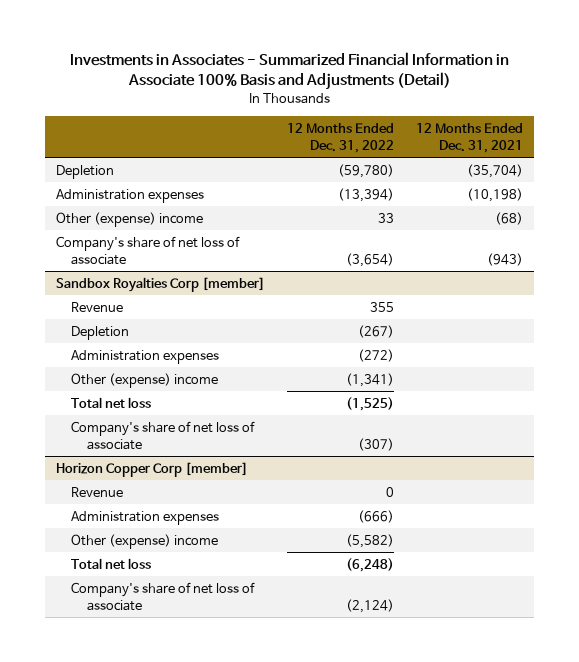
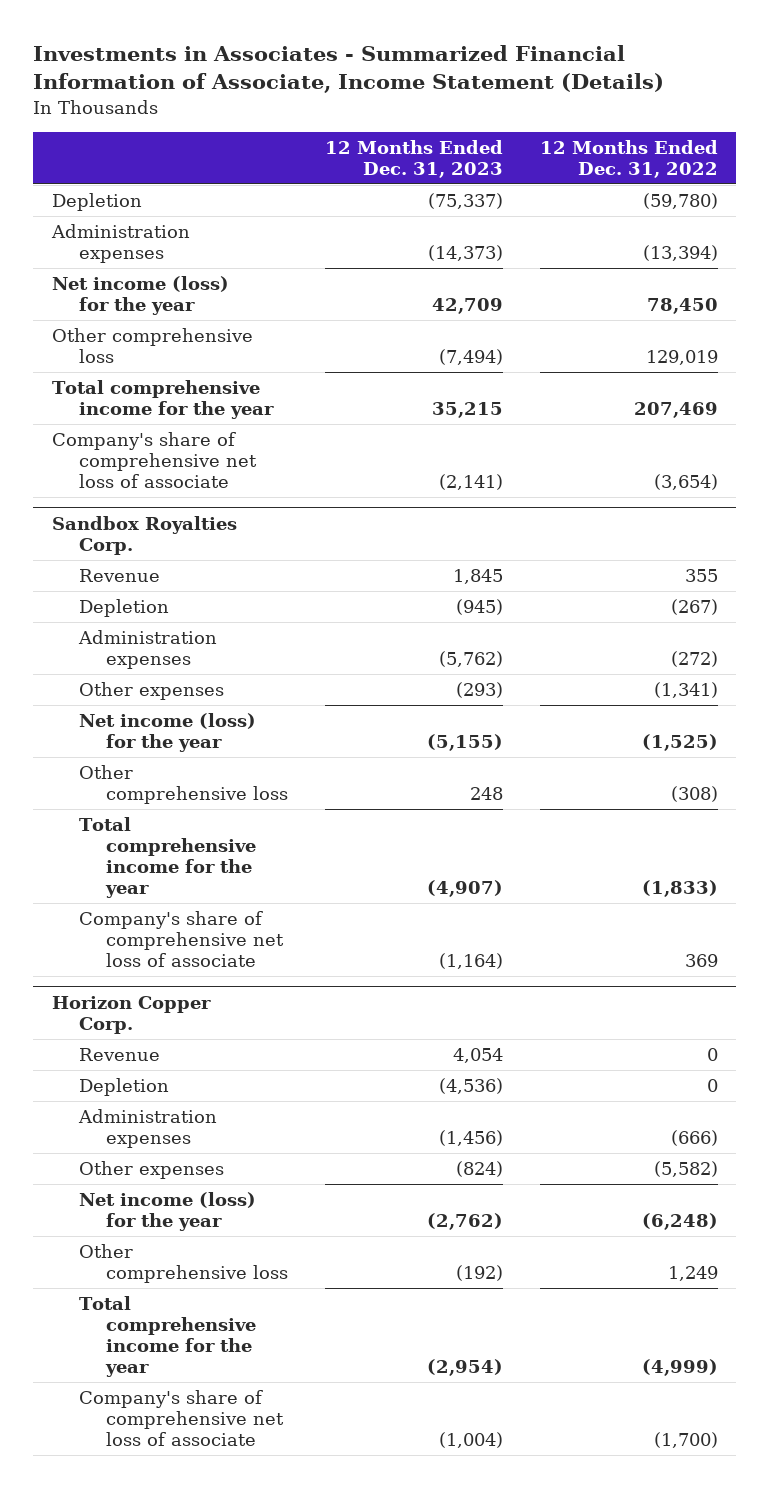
[69,52,509,91] Investments in Associates - Summarized Financial Information in Associate 100% Basis and Adjustments (Detail) -> [33,45,665,94] Investments in Associates - Summarized Financial Information of Associate, Income Statement (Details)
[416,122,524,153] 12 Months Ended Dec. 31, 2021 -> none
none -> [324,140,503,178] 12 Months Ended Dec. 31, 2023
[55,211,203,227] Other (expense) income -> none
none -> [51,276,229,316] Net income (loss) for the year
none -> [51,328,253,364] Other comprehensive loss
none -> [51,380,274,420] Total comprehensive income for the year
[55,235,240,265] Company's share of net loss of associate -> [51,432,257,489] Company's share of comprehensive net loss of associate
[55,276,265,292] Sandbox Royalties Corp [member] -> [51,515,237,555] Sandbox Royalties Corp.
[71,372,219,388] Other (expense) income -> [78,682,224,701] Other expenses
[71,396,152,408] Total net loss -> [78,713,256,753] Net income (loss) for the year
none -> [78,765,288,805] Other comprehensive loss
none -> [78,817,256,899] Total comprehensive income for the year
[71,420,256,450] Company's share of net loss of associate -> [78,911,284,968] Company's share of comprehensive net loss of associate
[358,437,395,451] (307) -> [684,954,718,968] 369
[55,461,248,477] Horizon Copper Corp [member] -> [51,995,211,1034] Horizon Copper Corp.
none -> [78,1078,169,1097] Depletion
[71,533,219,549] Other (expense) income -> [78,1161,224,1180] Other expenses
[71,557,152,569] Total net loss -> [78,1192,256,1232] Net income (loss) for the year
none -> [78,1244,288,1284] Other comprehensive loss
none -> [78,1296,256,1378] Total comprehensive income for the year
[71,581,256,611] Company's share of net loss of associate -> [78,1390,284,1447] Company's share of comprehensive net loss of associate
[346,598,395,613] (2,124) -> [653,1432,718,1449] (1,700)

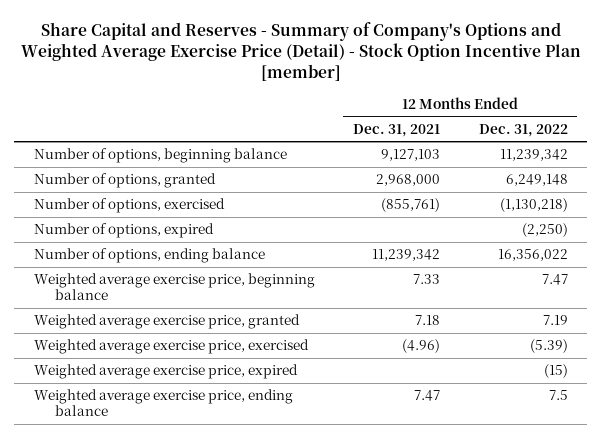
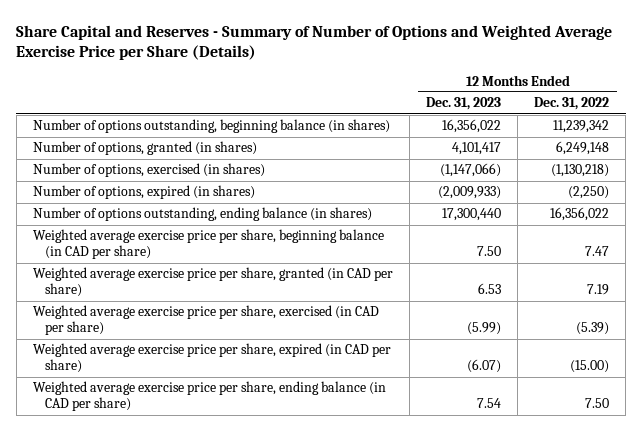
[20,21,581,82] Share Capital and Reserves - Summary of Company's Options and Weighted Average Exercise Price (Detail) - Stock Option Incentive Plan [member] -> [16,24,613,61] Share Capital and Reserves - Summary of Number of Options and Weighted Average Exercise Price per Share (Details)
[353,123,441,137] Dec. 31, 2021 -> none
none -> [425,97,501,111] Dec. 31, 2023
[33,148,287,164] Number of options, beginning balance -> [32,119,390,134] Number of options outstanding, beginning balance (in shares)
[33,173,216,189] Number of options, granted -> [32,141,257,156] Number of options, granted (in shares)
[33,198,225,214] Number of options, exercised -> [32,163,265,178] Number of options, exercised (in shares)
[33,223,214,239] Number of options, expired -> [32,185,255,200] Number of options, expired (in shares)
[33,248,265,264] Number of options, ending balance -> [32,207,372,222] Number of options outstanding, ending balance (in shares)
[33,273,315,301] Weighted average exercise price, beginning balance -> [32,229,384,260] Weighted average exercise price per share, beginning balance (in CAD per share)
[33,314,300,330] Weighted average exercise price, granted -> [32,267,393,298] Weighted average exercise price per share, granted (in CAD per share)
[33,339,309,355] Weighted average exercise price, exercised -> [32,305,379,336] Weighted average exercise price per share, exercised (in CAD per share)
[33,364,298,380] Weighted average exercise price, expired -> [32,343,391,374] Weighted average exercise price per share, expired (in CAD per share)
[543,364,568,379] (15) -> [570,360,610,374] (15.00)
[33,389,293,417] Weighted average exercise price, ending balance -> [32,381,386,412] Weighted average exercise price per share, ending balance (in CAD per share)
[548,390,568,401] 7.5 -> [585,398,610,409] 7.50

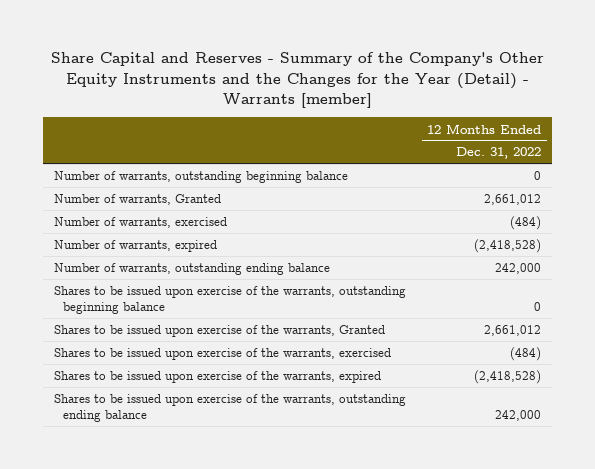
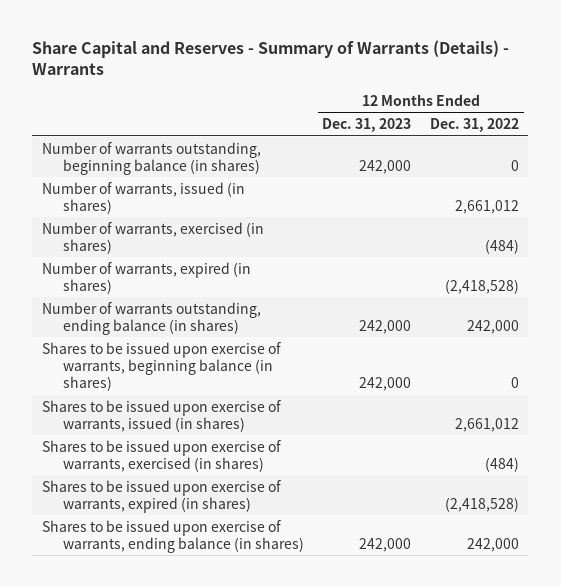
[50,52,544,109] Share Capital and Reserves - Summary of the Company's Other Equity Instruments and the Changes for the Year (Detail) - Warrants [member] -> [32,39,510,76] Share Capital and Reserves - Summary of Warrants (Details) - Warrants
none -> [322,118,412,133] Dec. 31, 2023
[53,171,348,184] Number of warrants, outstanding beginning balance -> [41,141,261,175] Number of warrants outstanding, beginning balance (in shares)
[53,194,221,206] Number of warrants, Granted -> [41,181,245,214] Number of warrants, issued (in shares)
[53,217,227,229] Number of warrants, exercised -> [41,221,264,254] Number of warrants, exercised (in shares)
[53,240,217,253] Number of warrants, expired -> [41,261,251,294] Number of warrants, expired (in shares)
[53,263,330,276] Number of warrants, outstanding ending balance -> [41,301,261,335] Number of warrants outstanding, ending balance (in shares)
[53,286,406,314] Shares to be issued upon exercise of the warrants, outstanding beginning balance -> [41,341,281,392] Shares to be issued upon exercise of warrants, beginning balance (in shares)
[53,325,385,338] Shares to be issued upon exercise of the warrants, Granted -> [41,399,281,432] Shares to be issued upon exercise of warrants, issued (in shares)
[53,348,391,361] Shares to be issued upon exercise of the warrants, exercised -> [41,439,281,472] Shares to be issued upon exercise of warrants, exercised (in shares)
[53,371,381,384] Shares to be issued upon exercise of the warrants, expired -> [41,479,281,513] Shares to be issued upon exercise of warrants, expired (in shares)
[53,394,406,422] Shares to be issued upon exercise of the warrants, outstanding ending balance -> [41,519,304,553] Shares to be issued upon exercise of warrants, ending balance (in shares)

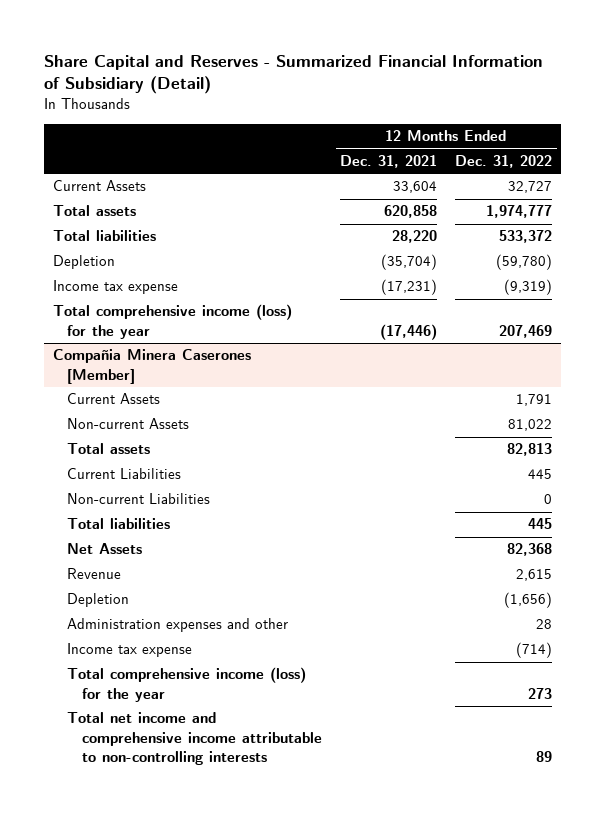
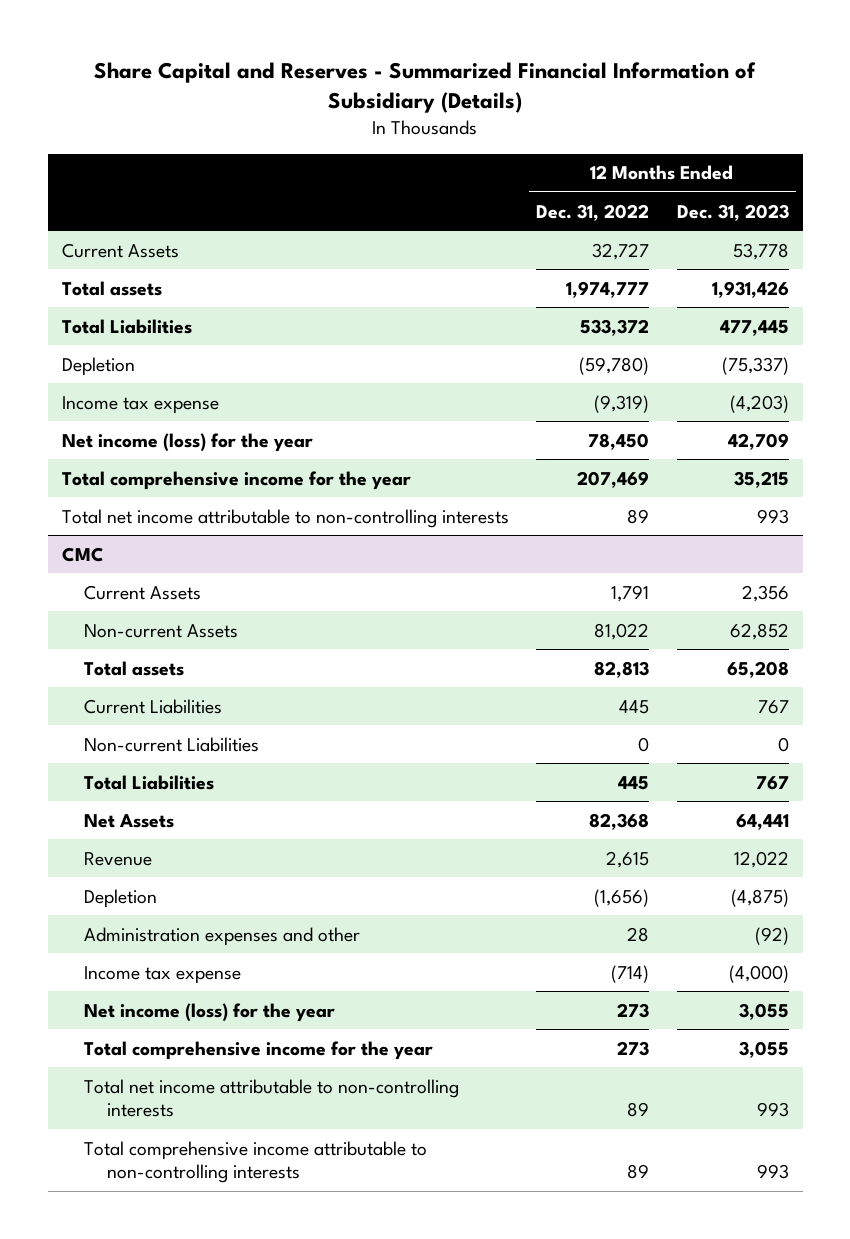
[43,54,543,95] Share Capital and Reserves - Summarized Financial Information of Subsidiary (Detail) -> [94,61,757,114] Share Capital and Reserves - Summarized Financial Information of Subsidiary (Details)
[340,154,438,168] Dec. 31, 2021 -> none
none -> [676,203,789,221] Dec. 31, 2023
[52,230,156,242] Total liabilities -> [61,318,192,334] Total Liabilities
[52,349,251,384] Compañia Minera Caserones [Member] -> none
none -> [61,432,313,452] Net income (loss) for the year
[52,304,292,339] Total comprehensive income (loss) for the year -> [61,470,411,490] Total comprehensive income for the year
none -> [61,508,509,528] Total net income attributable to non-controlling interests
none -> [61,546,104,562] CMC
[67,518,171,530] Total liabilities -> [84,774,215,790] Total Liabilities
none -> [84,1002,336,1022] Net income (loss) for the year
[67,667,307,702] Total comprehensive income (loss) for the year -> [84,1040,434,1060] Total comprehensive income for the year
none -> [84,1078,460,1118] Total net income attributable to non-controlling interests
[67,712,323,765] Total net income and comprehensive income attributable to non-controlling interests -> [84,1140,428,1184] Total comprehensive income attributable to non-controlling interests

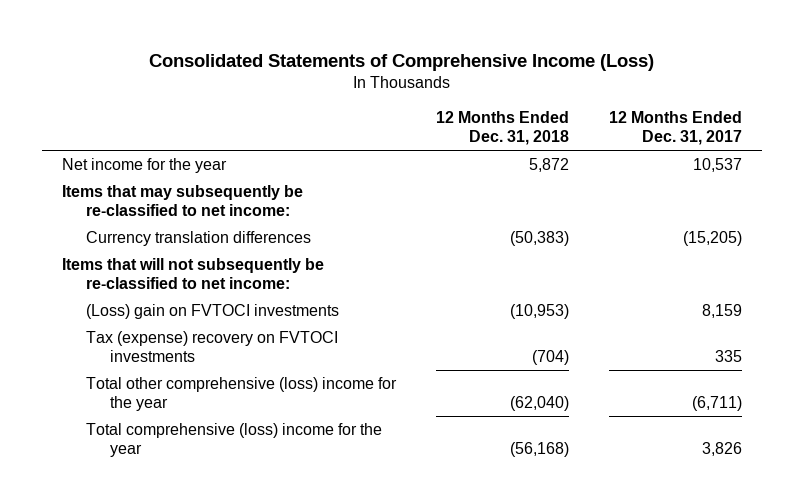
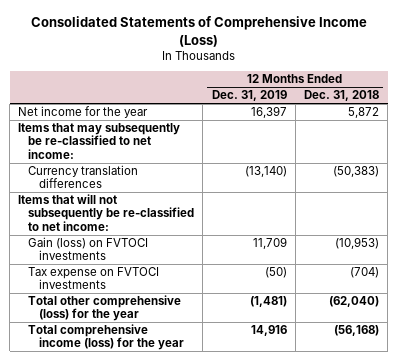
[608,111,742,146] 12 Months Ended Dec. 31, 2017 -> none
none -> [211,90,287,102] Dec. 31, 2019
[85,304,339,320] (Loss) gain on FVTOCI investments -> [28,237,149,261] Gain (loss) on FVTOCI investments
[85,331,338,363] Tax (expense) recovery on FVTOCI investments -> [28,267,160,290] Tax expense on FVTOCI investments
[85,377,397,412] Total other comprehensive (loss) income for the year -> [28,295,182,322] Total other comprehensive (loss) for the year
[85,423,382,458] Total comprehensive (loss) income for the year -> [28,324,184,351] Total comprehensive income (loss) for the year

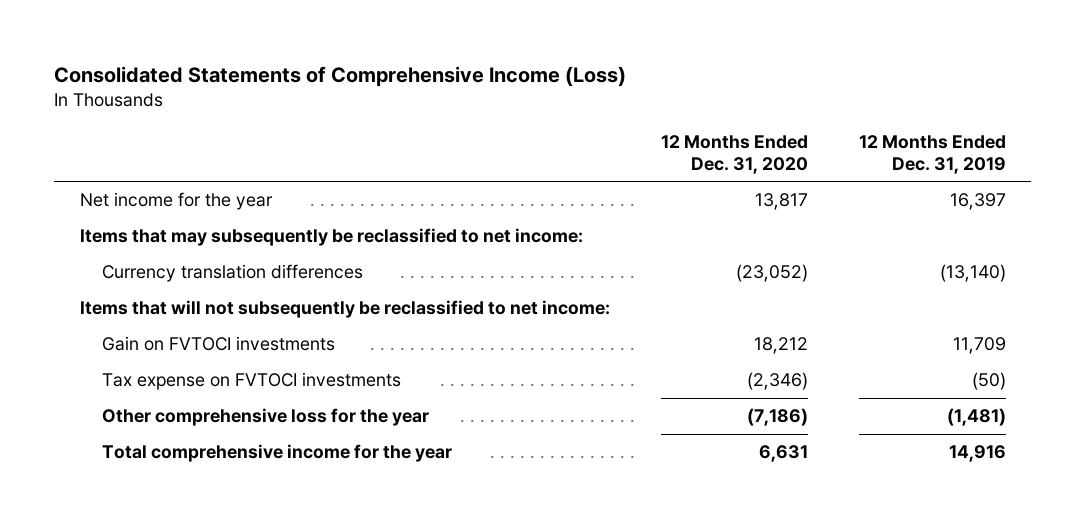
[303,90,379,102] Dec. 31, 2018 -> none
none -> [660,134,808,174] 12 Months Ended Dec. 31, 2020
[18,123,181,159] Items that may subsequently be re-classified to net income: -> [79,228,583,247] Items that may subsequently be reclassified to net income:
[18,194,195,231] Items that will not subsequently be re-classified to net income: -> [79,300,610,319] Items that will not subsequently be reclassified to net income:
[28,237,149,261] Gain (loss) on FVTOCI investments -> [102,336,336,352] Gain on FVTOCI investments
[28,295,182,322] Total other comprehensive (loss) for the year -> [102,408,430,427] Other comprehensive loss for the year
[28,324,184,351] Total comprehensive income (loss) for the year -> [102,444,453,463] Total comprehensive income for the year

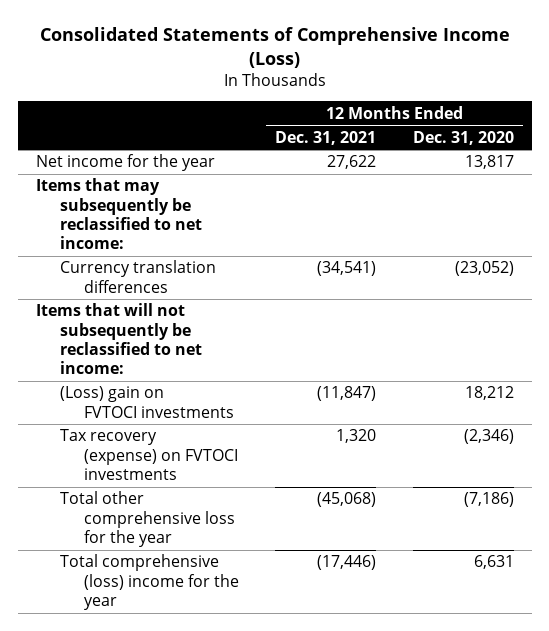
[858,134,1006,174] 12 Months Ended Dec. 31, 2019 -> none
none -> [275,130,377,145] Dec. 31, 2021
[102,336,336,352] Gain on FVTOCI investments -> [59,386,235,418] (Loss) gain on FVTOCI investments
[102,372,402,391] Tax expense on FVTOCI investments -> [59,429,239,480] Tax recovery (expense) on FVTOCI investments
[102,408,430,427] Other comprehensive loss for the year -> [59,491,236,547] Total other comprehensive loss for the year
[102,444,453,463] Total comprehensive income for the year -> [59,554,240,610] Total comprehensive (loss) income for the year

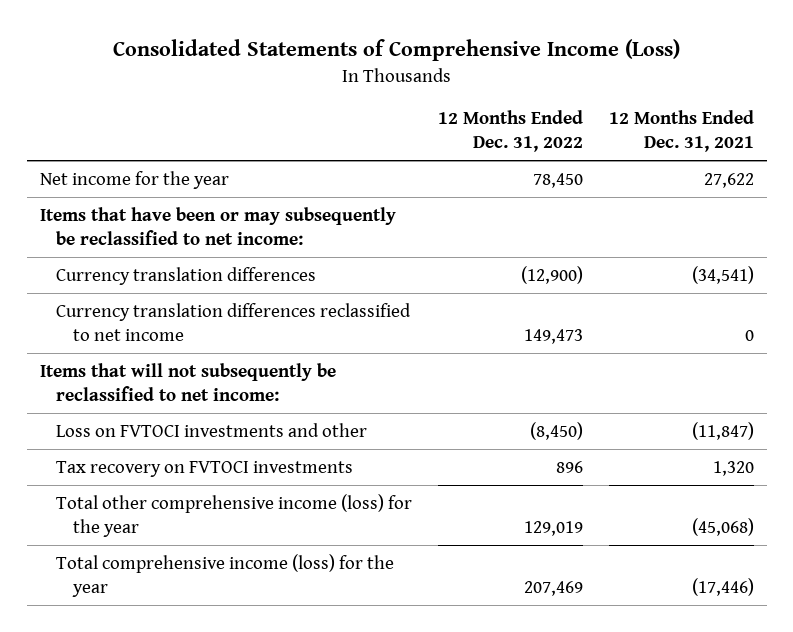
[412,130,514,145] Dec. 31, 2020 -> none
none -> [438,110,584,153] 12 Months Ended Dec. 31, 2022
[35,178,202,250] Items that may subsequently be reclassified to net income: -> [39,206,396,245] Items that have been or may subsequently be reclassified to net income:
none -> [56,302,412,341] Currency translation differences reclassified to net income
[59,386,235,418] (Loss) gain on FVTOCI investments -> [56,422,368,437] Loss on FVTOCI investments and other
[59,429,239,480] Tax recovery (expense) on FVTOCI investments -> [56,460,354,477] Tax recovery on FVTOCI investments
[59,491,236,547] Total other comprehensive loss for the year -> [56,493,413,537] Total other comprehensive income (loss) for the year
[59,554,240,610] Total comprehensive (loss) income for the year -> [56,553,395,597] Total comprehensive income (loss) for the year

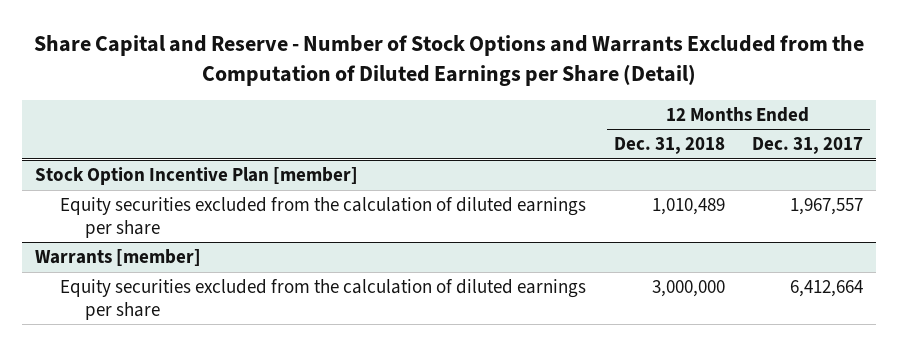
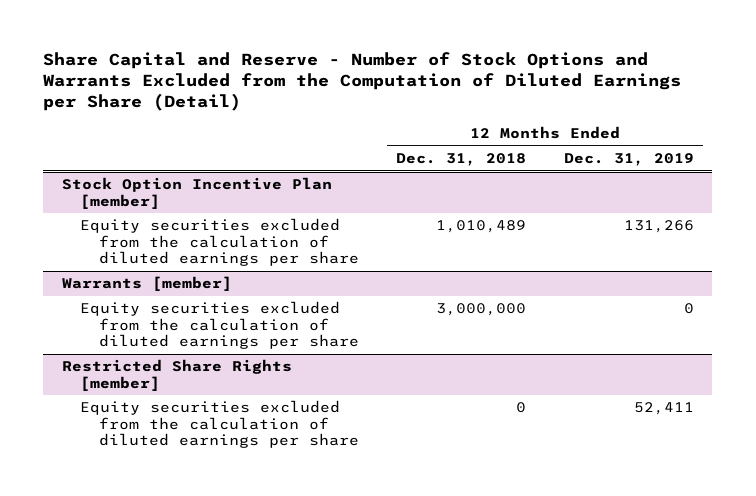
[751,137,863,155] Dec. 31, 2017 -> none
none -> [563,153,694,167] Dec. 31, 2019
none -> [61,359,292,391] Restricted Share Rights [member]
none -> [80,400,360,449] Equity securities excluded from the calculation of diluted earnings per share

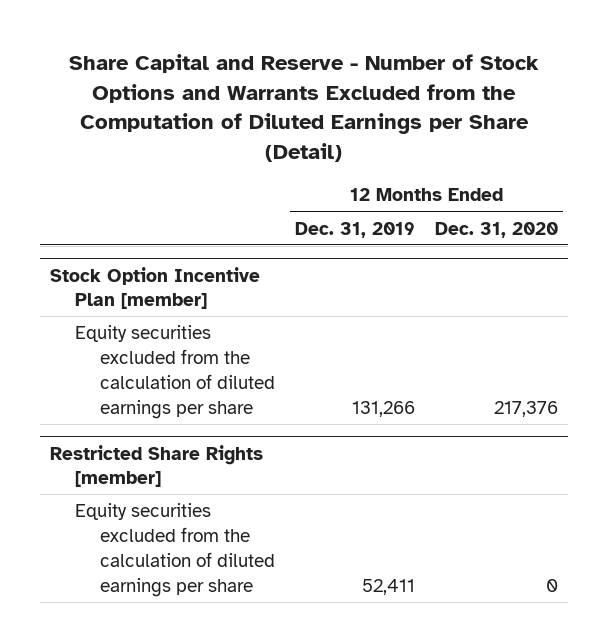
[396,153,527,167] Dec. 31, 2018 -> none
none -> [435,221,559,238] Dec. 31, 2020
[61,276,232,292] Warrants [member] -> none
[80,301,360,350] Equity securities excluded from the calculation of diluted earnings per share -> none

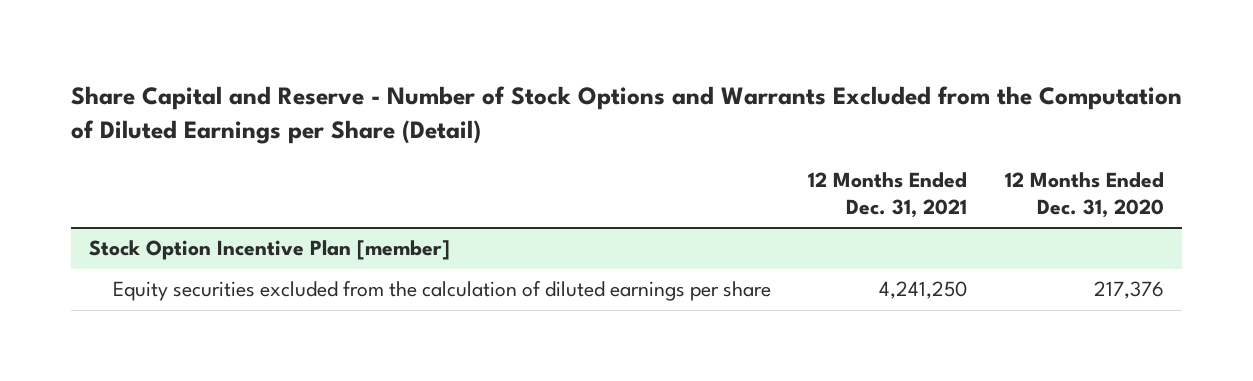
[295,221,416,238] Dec. 31, 2019 -> none
none -> [808,171,968,219] 12 Months Ended Dec. 31, 2021
[50,444,264,488] Restricted Share Rights [member] -> none
[75,503,276,597] Equity securities excluded from the calculation of diluted earnings per share -> none

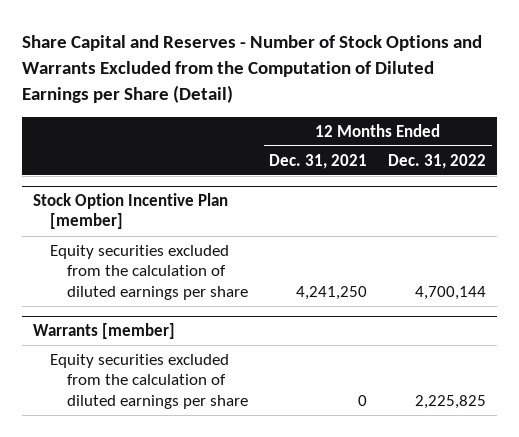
[70,86,1182,144] Share Capital and Reserve - Number of Stock Options and Warrants Excluded from the Computation of Diluted Earnings per Share (Detail) -> [22,35,483,104] Share Capital and Reserves - Number of Stock Options and Warrants Excluded from the Computation of Diluted Earnings per Share (Detail)
[1004,171,1164,219] 12 Months Ended Dec. 31, 2020 -> none
none -> [388,153,487,169] Dec. 31, 2022
none -> [32,323,175,340] Warrants [member]
none -> [49,353,249,409] Equity securities excluded from the calculation of diluted earnings per share

